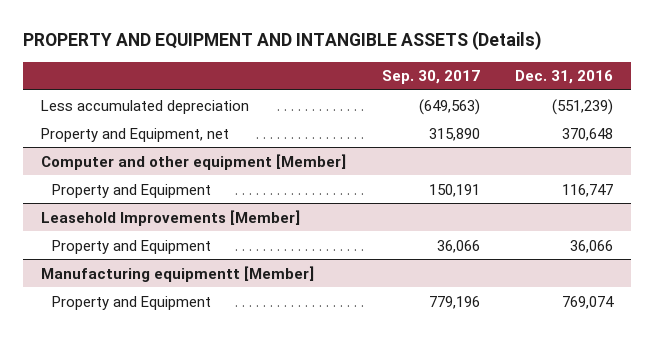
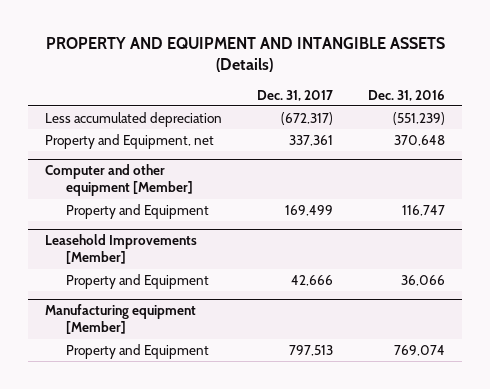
[381,70,480,85] Sep. 30, 2017 -> none
none -> [256,89,333,101] Dec. 31, 2017
[40,265,314,282] Manufacturing equipmentt [Member] -> [45,304,197,335] Manufacturing equipment [Member]

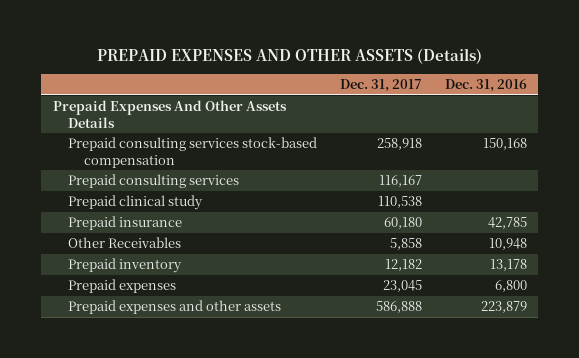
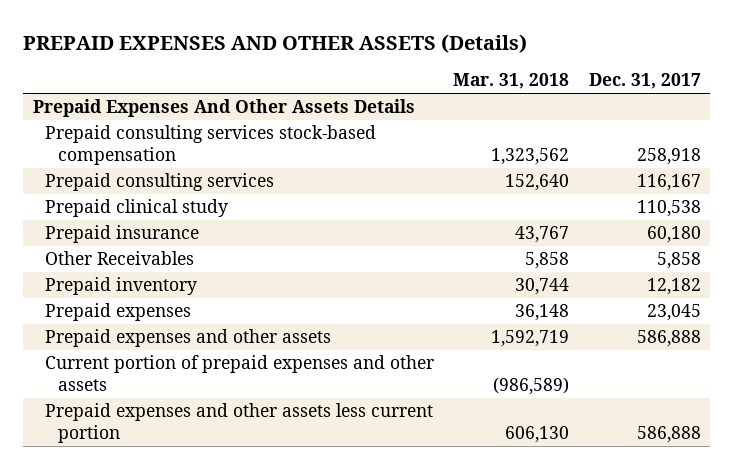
[444,79,527,93] Dec. 31, 2016 -> none
none -> [453,73,570,90] Mar. 31, 2018
none -> [45,355,435,391] Current portion of prepaid expenses and other assets
none -> [45,403,434,443] Prepaid expenses and other assets less current portion

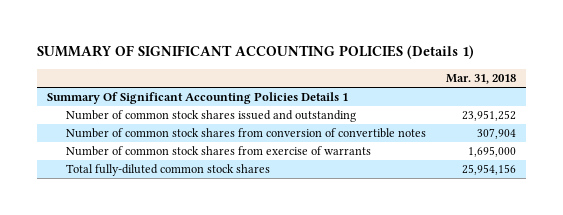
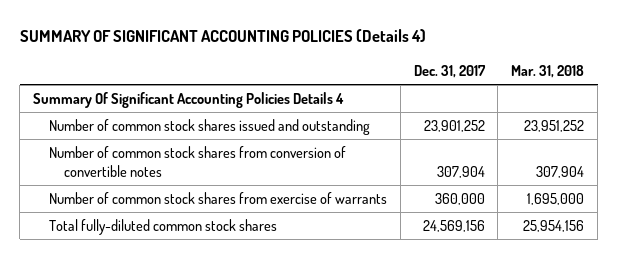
[36,45,474,60] SUMMARY OF SIGNIFICANT ACCOUNTING POLICIES (Details 1) -> [19,29,426,43] SUMMARY OF SIGNIFICANT ACCOUNTING POLICIES (Details 4)
none -> [413,65,486,79] Dec. 31, 2017
[46,92,348,105] Summary Of Significant Accounting Policies Details 1 -> [33,92,345,109] Summary Of Significant Accounting Policies Details 4

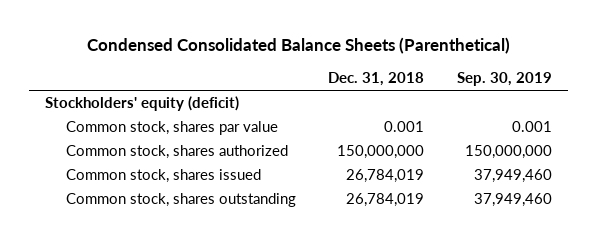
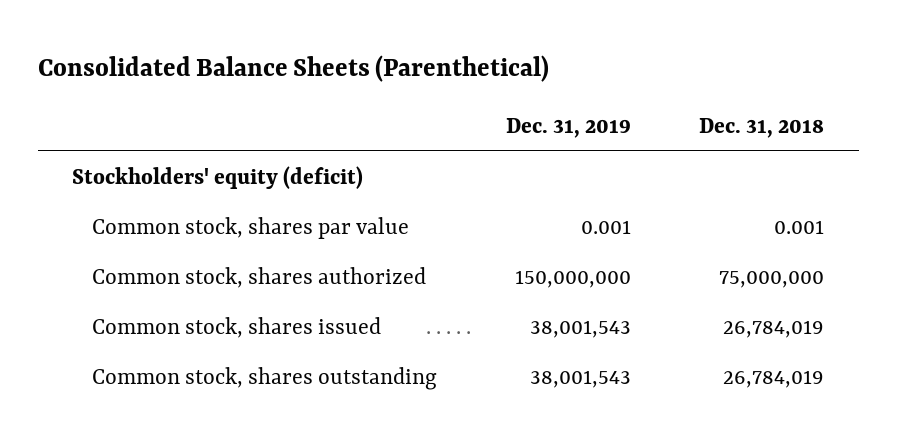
[86,37,510,55] Condensed Consolidated Balance Sheets (Parenthetical) -> [38,55,550,83] Consolidated Balance Sheets (Parenthetical)
[456,72,552,87] Sep. 30, 2019 -> none
none -> [505,118,631,139] Dec. 31, 2019
[337,145,425,160] 150,000,000 -> [719,270,825,288] 75,000,000

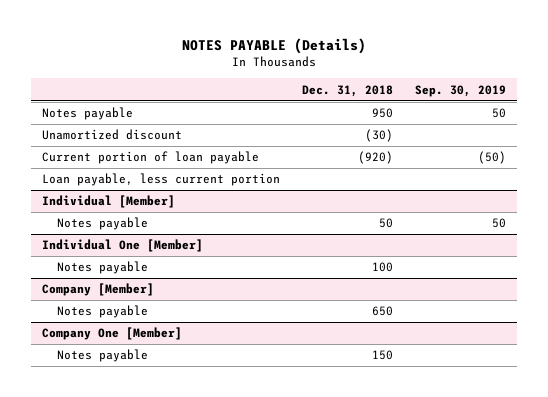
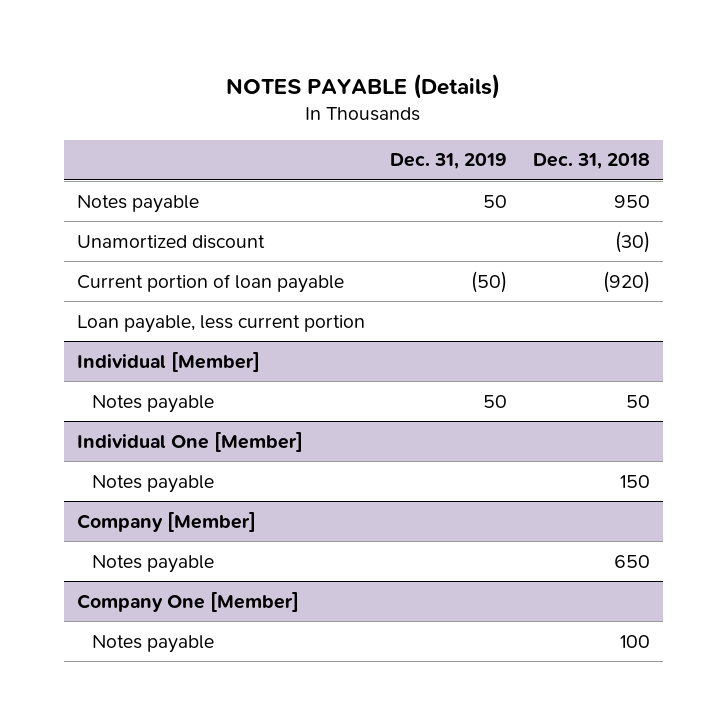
[415,84,507,97] Sep. 30, 2019 -> none
none -> [390,153,508,170] Dec. 31, 2019
[372,262,394,273] 100 -> [619,474,650,488] 150
[372,350,394,361] 150 -> [619,634,650,648] 100

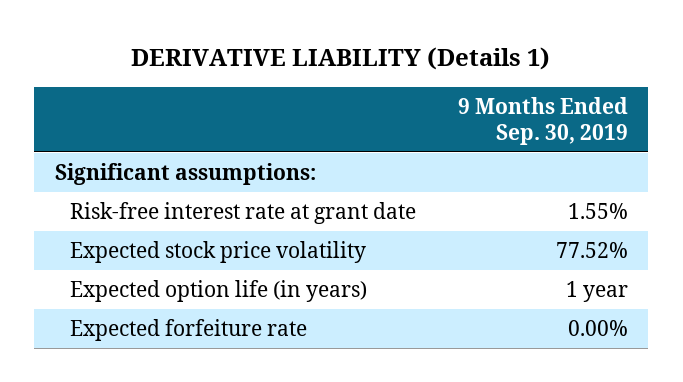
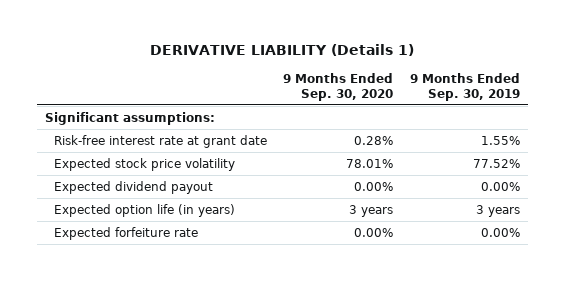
none -> [283,72,394,101] 9 Months Ended Sep. 30, 2020
none -> [53,180,213,194] Expected dividend payout
[565,281,628,303] 1 year -> [475,204,520,217] 3 years

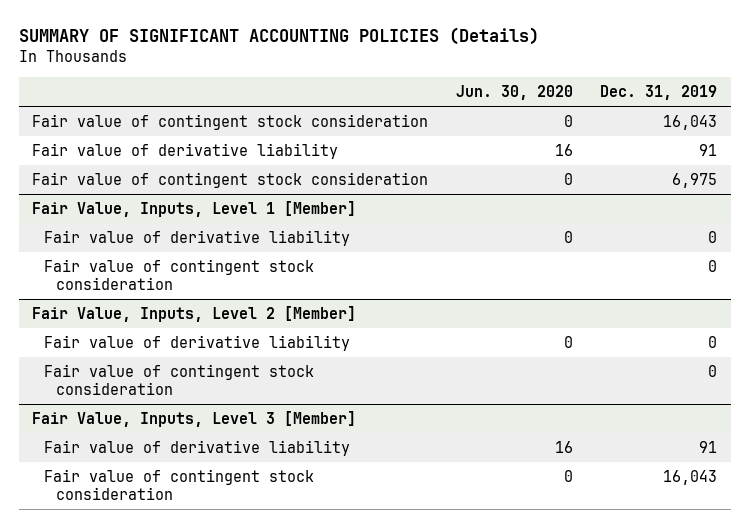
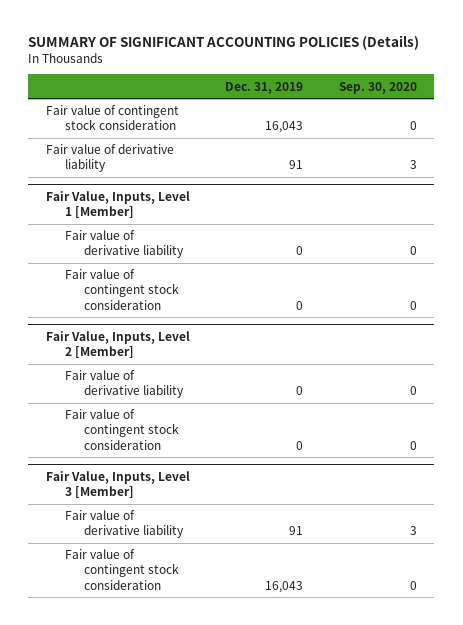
[455,85,573,101] Jun. 30, 2020 -> none
none -> [338,81,417,94] Sep. 30, 2020
[32,171,429,188] Fair value of contingent stock consideration -> none

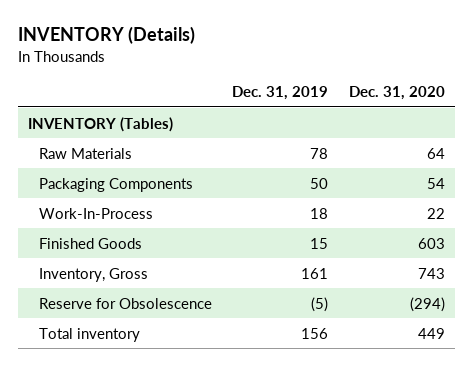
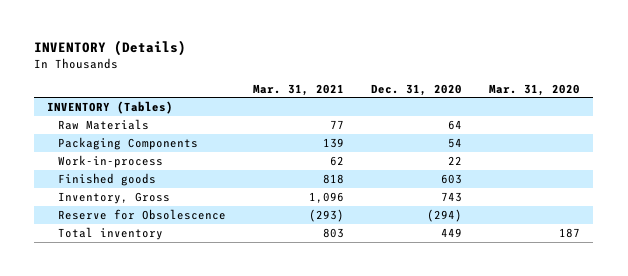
[232,86,329,101] Dec. 31, 2019 -> none
none -> [253,83,345,96] Mar. 31, 2021
none -> [489,83,581,96] Mar. 31, 2020
[38,207,153,219] Work-In-Process -> [58,154,164,168] Work-in-process
[38,237,142,249] Finished Goods -> [58,172,157,186] Finished goods

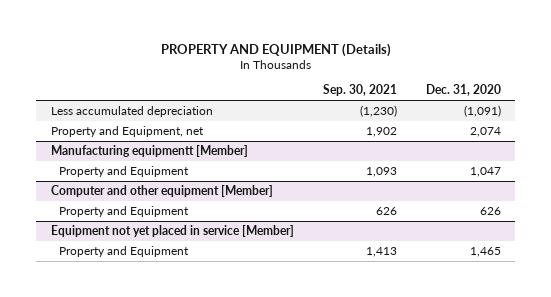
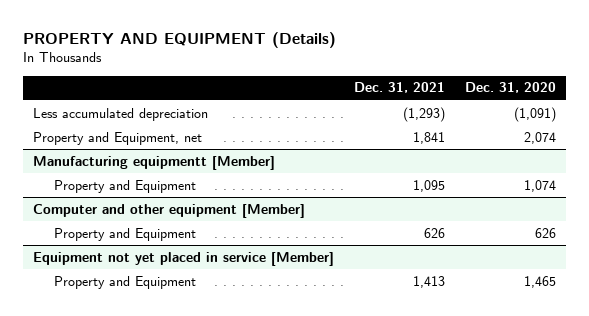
[322,84,397,97] Sep. 30, 2021 -> none
none -> [353,82,445,94] Dec. 31, 2021
[469,166,501,177] 1,047 -> [523,179,556,192] 1,074

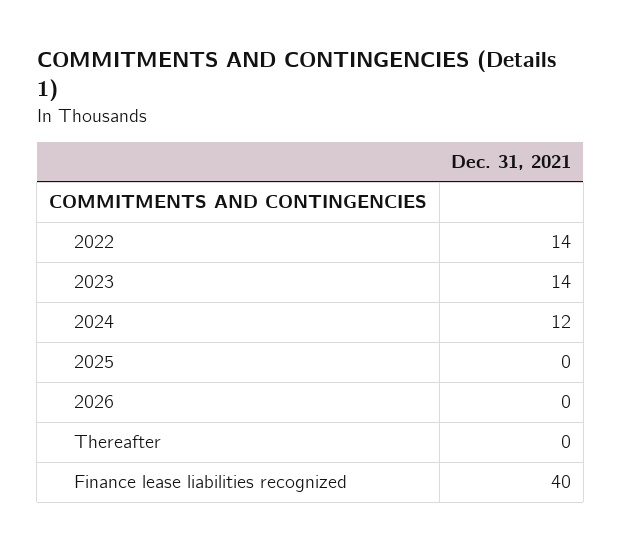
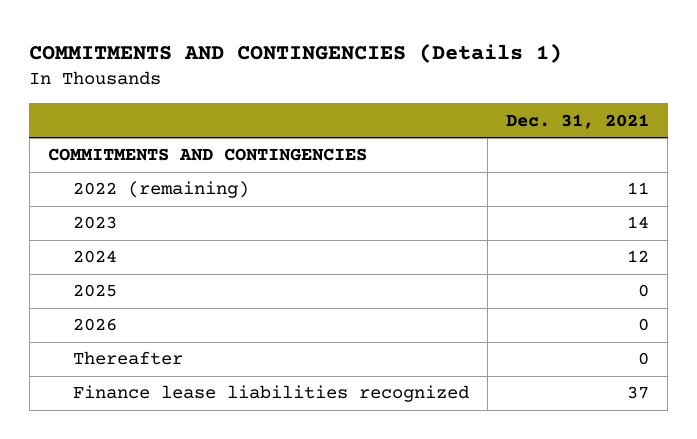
[74,235,115,249] 2022 -> [73,181,250,199] 2022 (remaining)
[551,235,572,249] 14 -> [627,182,650,195] 11
[551,475,572,489] 40 -> [627,386,650,400] 37

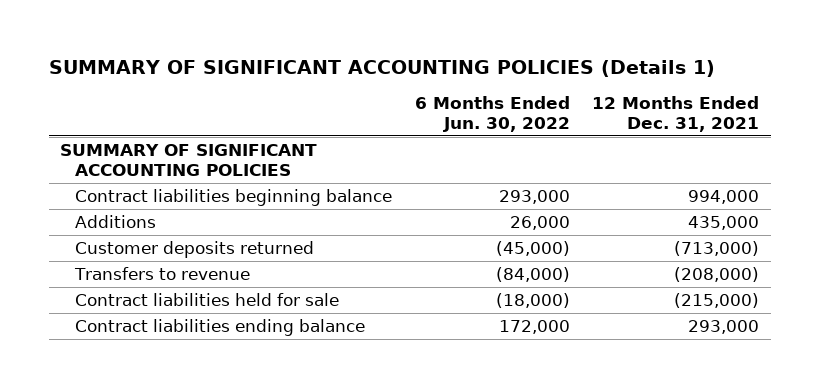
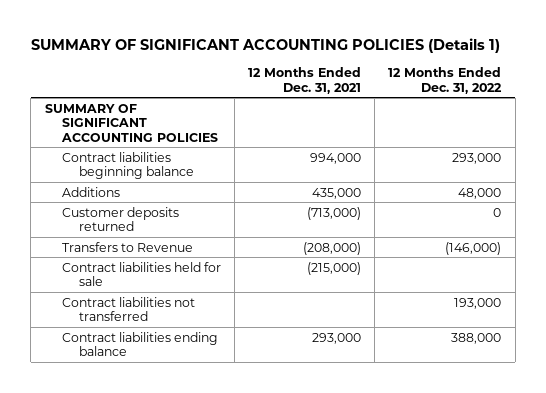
[414,96,570,132] 6 Months Ended Jun. 30, 2022 -> none
none -> [388,67,503,94] 12 Months Ended Dec. 31, 2022
[74,267,251,281] Transfers to revenue -> [61,241,193,252] Transfers to Revenue
none -> [61,296,195,322] Contract liabilities not transferred

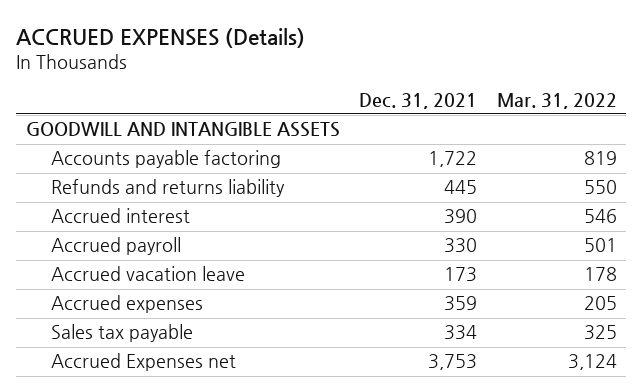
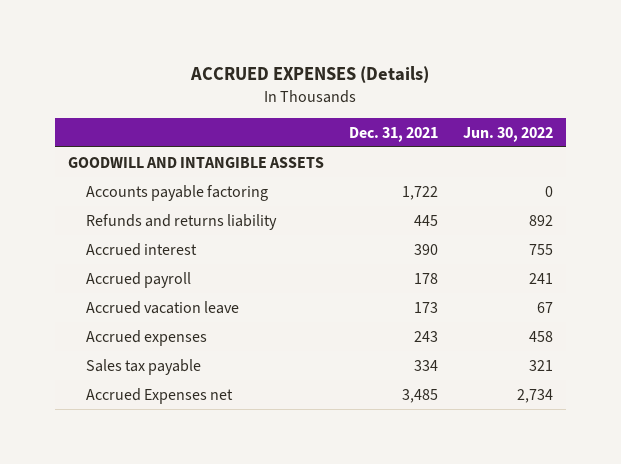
[496,92,617,109] Mar. 31, 2022 -> none
none -> [463,126,554,142] Jun. 30, 2022
[444,238,478,254] 330 -> [413,272,438,284] 178
[444,296,478,312] 359 -> [413,330,438,342] 243
[428,354,478,371] 3,753 -> [401,388,438,403] 3,485

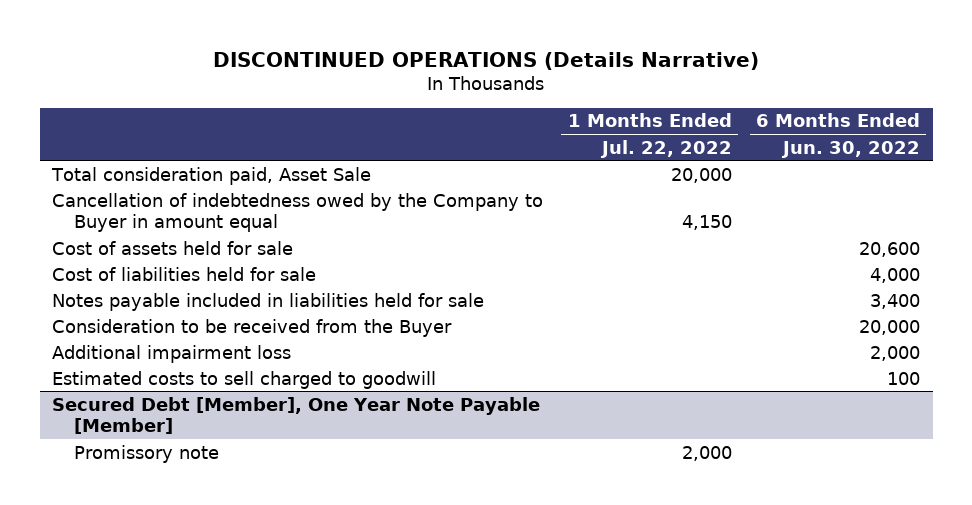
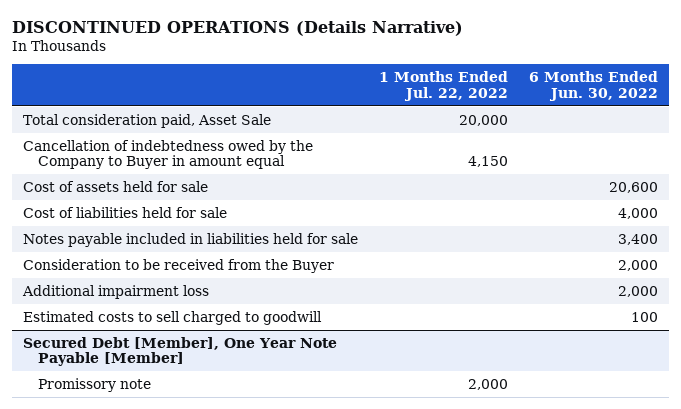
[859,319,921,335] 20,000 -> [618,259,659,271] 2,000

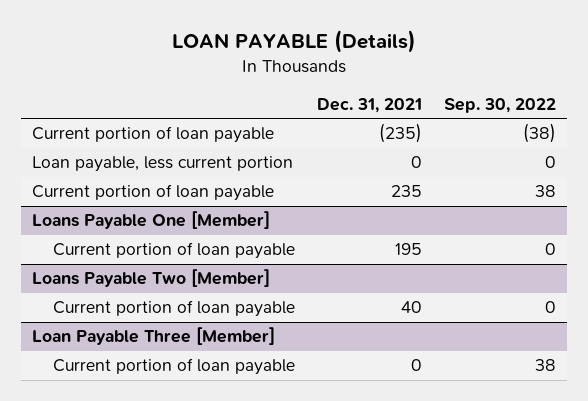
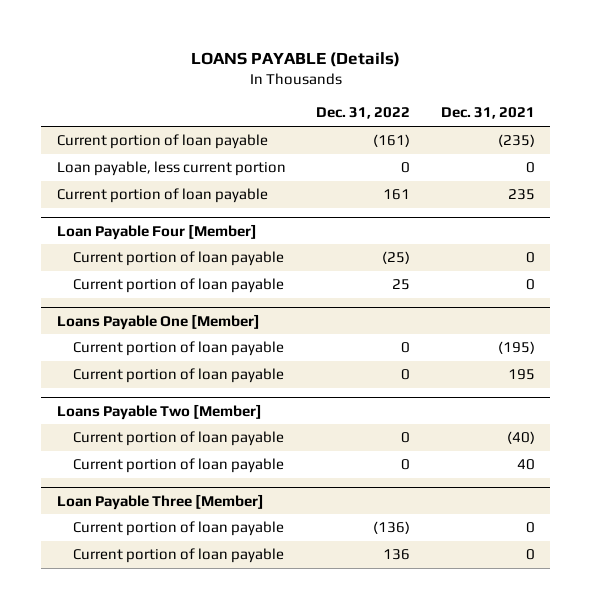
[172,30,417,54] LOAN PAYABLE (Details) -> [190,52,400,68] LOANS PAYABLE (Details)
[444,98,557,114] Sep. 30, 2022 -> none
none -> [316,107,411,120] Dec. 31, 2022
none -> [56,223,257,240] Loan Payable Four [Member]
none -> [73,251,285,267] Current portion of loan payable
none -> [73,278,285,294] Current portion of loan payable
none -> [73,341,285,357] Current portion of loan payable
none -> [73,431,285,447] Current portion of loan payable
none -> [73,548,285,564] Current portion of loan payable

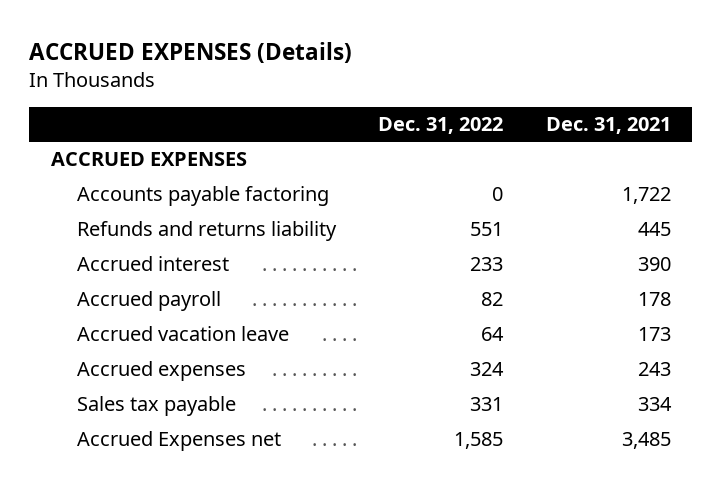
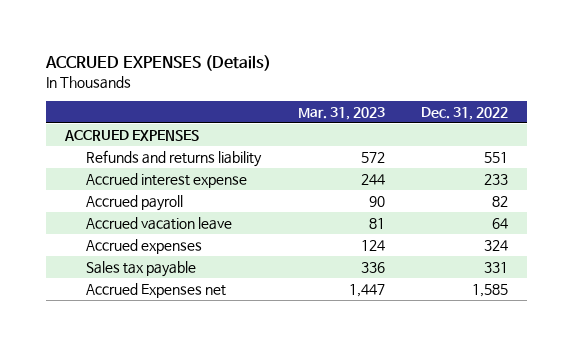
[545,117,671,135] Dec. 31, 2021 -> none
none -> [297,107,385,121] Mar. 31, 2023
[77,186,330,207] Accounts payable factoring -> none
[77,256,230,272] Accrued interest -> [86,172,248,188] Accrued interest expense

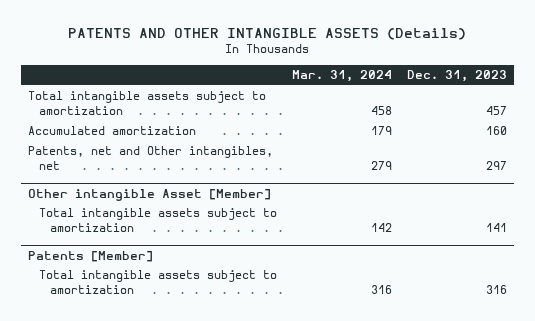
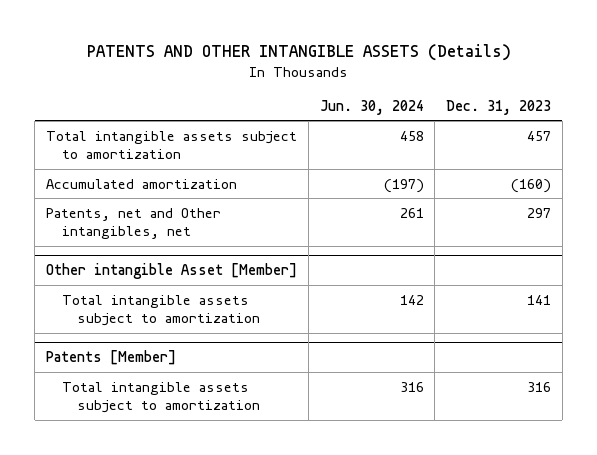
[291,70,392,83] Mar. 31, 2024 -> none
none -> [319,99,424,115] Jun. 30, 2024
[485,126,507,136] 160 -> [511,178,552,193] (160)

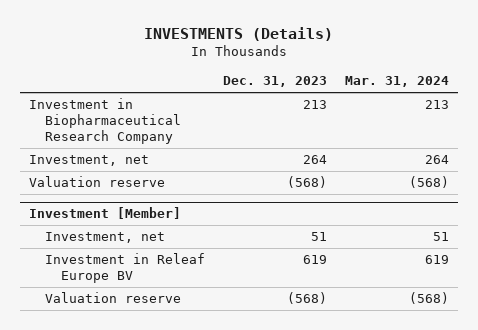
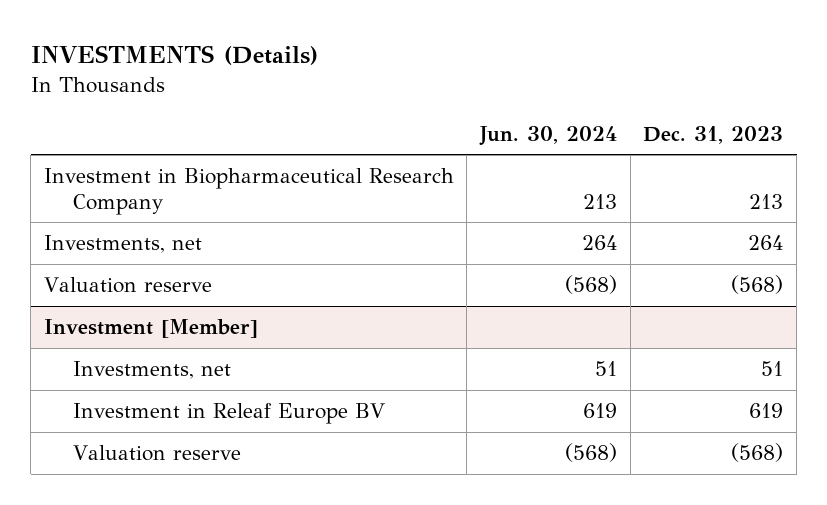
[344,76,449,88] Mar. 31, 2024 -> none
none -> [479,125,618,146] Jun. 30, 2024
[28,155,149,167] Investment, net -> [43,235,202,254] Investments, net
[44,232,165,244] Investment, net -> [72,361,231,380] Investments, net

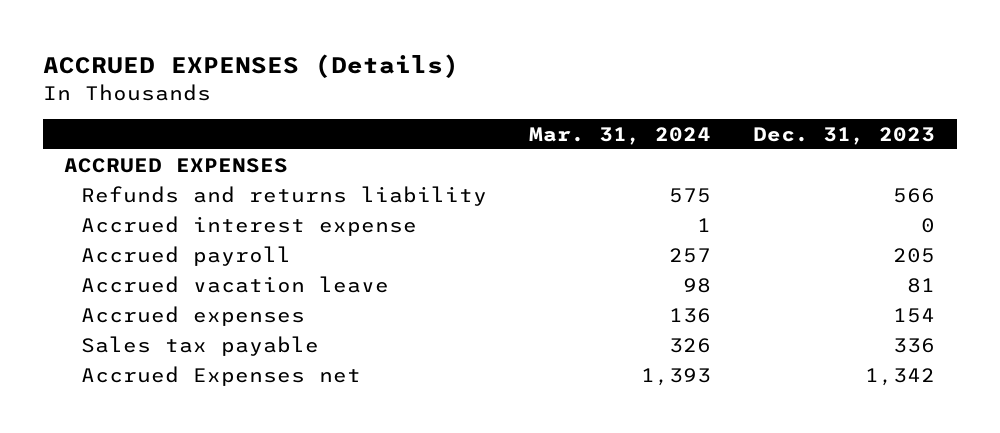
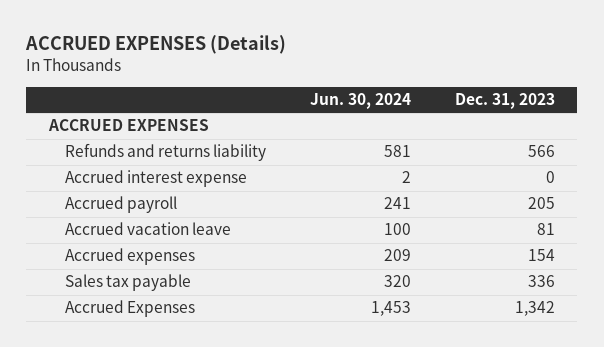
[529,126,712,145] Mar. 31, 2024 -> none
none -> [310,93,412,110] Jun. 30, 2024
[81,365,362,386] Accrued Expenses net -> [64,300,195,318] Accrued Expenses

